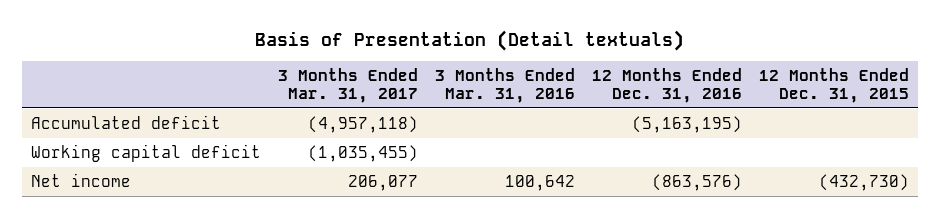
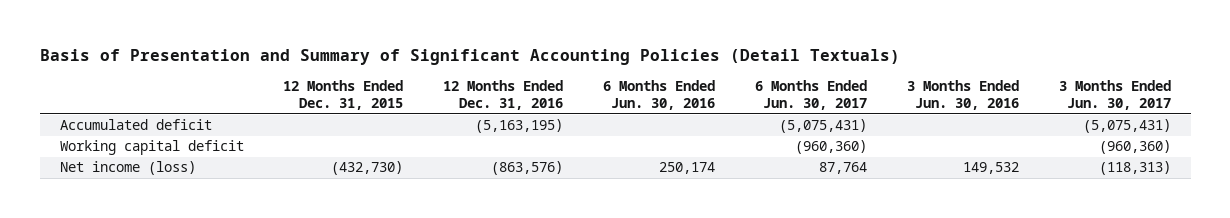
[255,30,685,52] Basis of Presentation (Detail textuals) -> [39,49,900,66] Basis of Presentation and Summary of Significant Accounting Policies (Detail Textuals)
[277,68,418,103] 3 Months Ended Mar. 31, 2017 -> none
[435,68,576,103] 3 Months Ended Mar. 31, 2016 -> none
none -> [603,79,716,111] 6 Months Ended Jun. 30, 2016
none -> [754,79,867,111] 6 Months Ended Jun. 30, 2017
none -> [906,79,1019,111] 3 Months Ended Jun. 30, 2016
none -> [1058,79,1171,111] 3 Months Ended Jun. 30, 2017
[30,172,131,187] Net income -> [59,161,196,176] Net income (loss)

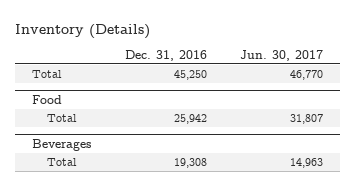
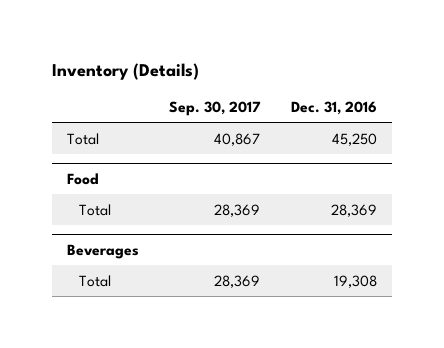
[240,49,324,61] Jun. 30, 2017 -> none
none -> [169,101,262,117] Sep. 30, 2017
[173,114,207,125] 25,942 -> [331,203,378,217] 28,369

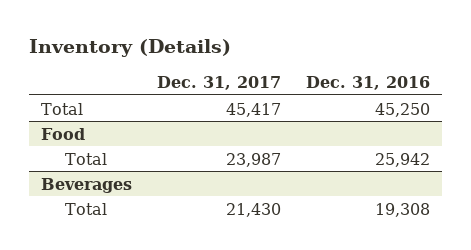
[169,101,262,117] Sep. 30, 2017 -> none
none -> [156,75,281,90] Dec. 31, 2017
[331,203,378,217] 28,369 -> [374,152,430,167] 25,942

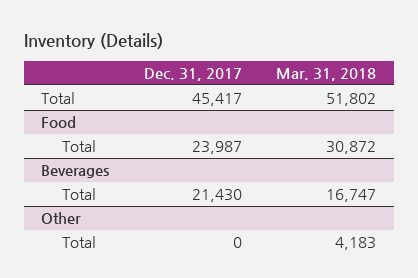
[305,75,430,90] Dec. 31, 2016 -> none
none -> [276,67,377,81] Mar. 31, 2018
none -> [41,212,82,225] Other
none -> [62,236,97,249] Total

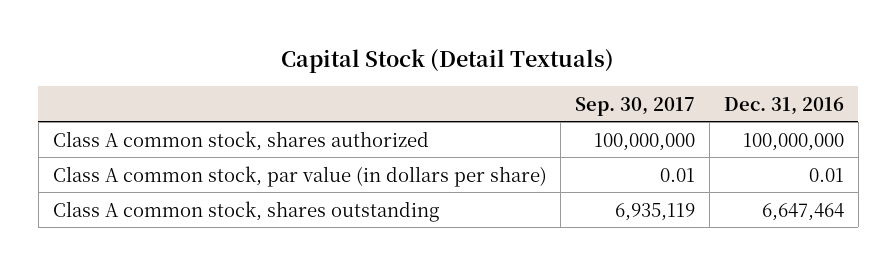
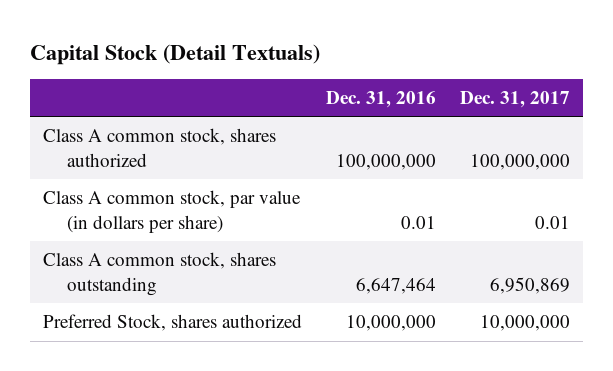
[575,96,696,116] Sep. 30, 2017 -> none
none -> [460,90,571,108] Dec. 31, 2017
none -> [42,314,302,332] Preferred Stock, shares authorized

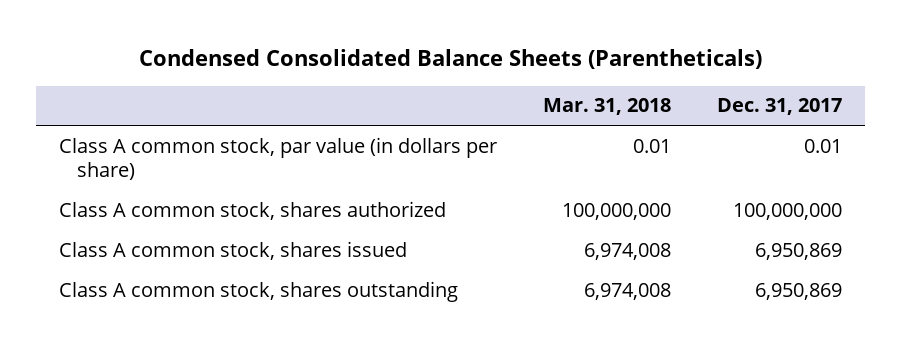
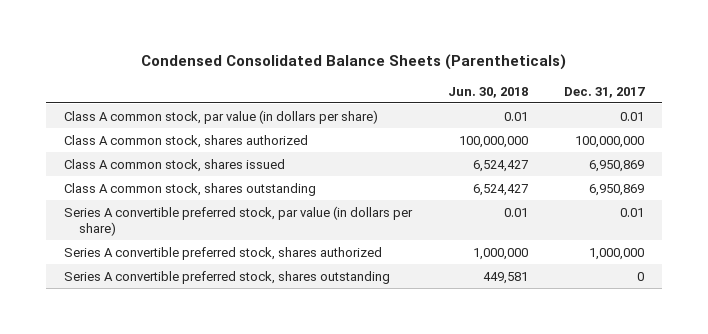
[543,98,672,116] Mar. 31, 2018 -> none
none -> [447,86,528,98] Jun. 30, 2018
none -> [63,205,413,237] Series A convertible preferred stock, par value (in dollars per share)
none -> [63,246,382,260] Series A convertible preferred stock, shares authorized
none -> [63,270,390,284] Series A convertible preferred stock, shares outstanding

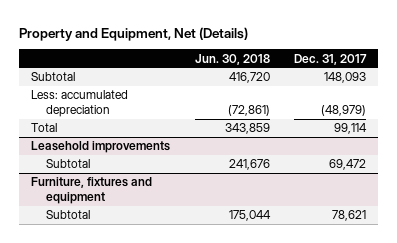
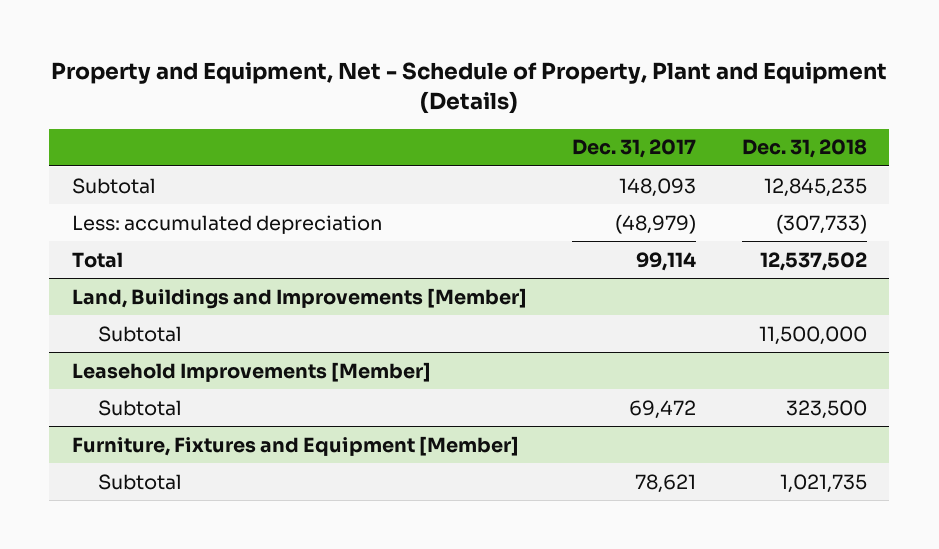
[19,26,249,41] Property and Equipment, Net (Details) -> [51,62,888,115] Property and Equipment, Net - Schedule of Property, Plant and Equipment (Details)
[194,53,270,65] Jun. 30, 2018 -> none
none -> [741,139,867,159] Dec. 31, 2018
none -> [71,287,527,309] Land, Buildings and Improvements [Member]
none -> [98,325,183,342] Subtotal
[31,141,171,154] Leasehold improvements -> [71,361,431,382] Leasehold Improvements [Member]
[31,177,153,204] Furniture, fixtures and equipment -> [71,435,519,456] Furniture, Fixtures and Equipment [Member]

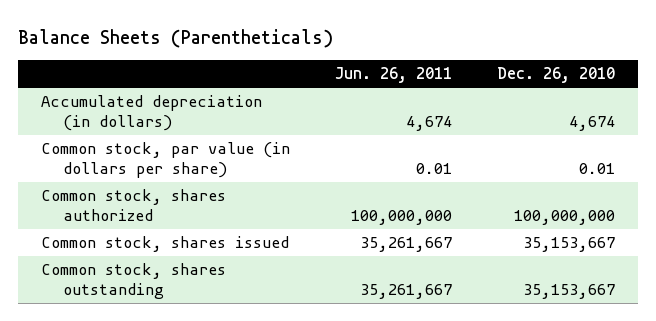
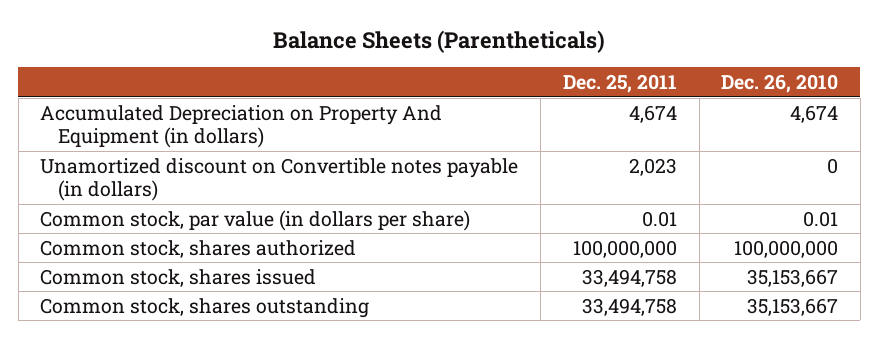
[335,67,453,84] Jun. 26, 2011 -> none
none -> [562,74,677,94] Dec. 25, 2011
[41,95,263,131] Accumulated depreciation (in dollars) -> [40,104,443,149] Accumulated Depreciation on Property And Equipment (in dollars)
none -> [40,157,519,202] Unamortized discount on Convertible notes payable (in dollars)

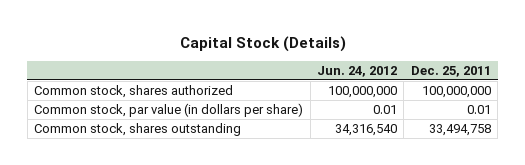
[273,30,606,54] Balance Sheets (Parentheticals) -> [179,35,346,52] Capital Stock (Details)
[721,74,839,94] Dec. 26, 2010 -> none
none -> [317,65,398,77] Jun. 24, 2012
[40,104,443,149] Accumulated Depreciation on Property And Equipment (in dollars) -> none
[40,157,519,202] Unamortized discount on Convertible notes payable (in dollars) -> none
[40,268,317,287] Common stock, shares issued -> none
[40,209,471,231] Common stock, par value (in dollars per share) -> [34,103,304,118] Common stock, par value (in dollars per share)

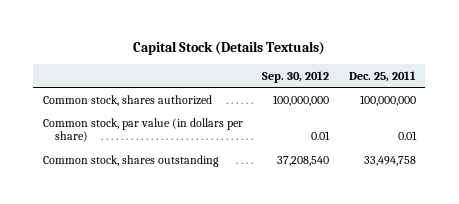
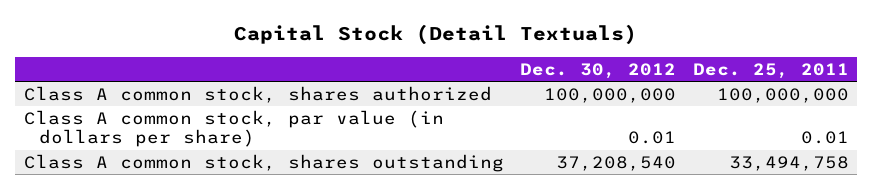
[133,41,326,56] Capital Stock (Details Textuals) -> [234,24,638,46] Capital Stock (Detail Textuals)
[262,70,330,83] Sep. 30, 2012 -> none
none -> [520,62,677,79] Dec. 30, 2012
[43,94,213,106] Common stock, shares authorized -> [23,85,492,103] Class A common stock, shares authorized
[43,117,244,143] Common stock, par value (in dollars per share) -> [23,109,444,148] Class A common stock, par value (in dollars per share)
[43,154,220,167] Common stock, shares outstanding -> [23,153,504,172] Class A common stock, shares outstanding

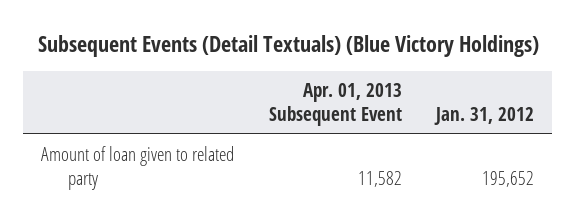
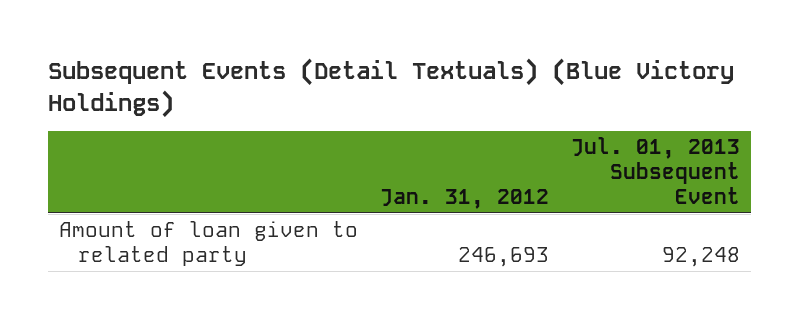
[268,83,402,127] Apr. 01, 2013 Subsequent Event -> none
none -> [570,137,740,205] Jul. 01, 2013 Subsequent Event
[482,170,535,187] 195,652 -> [457,246,549,267] 246,693

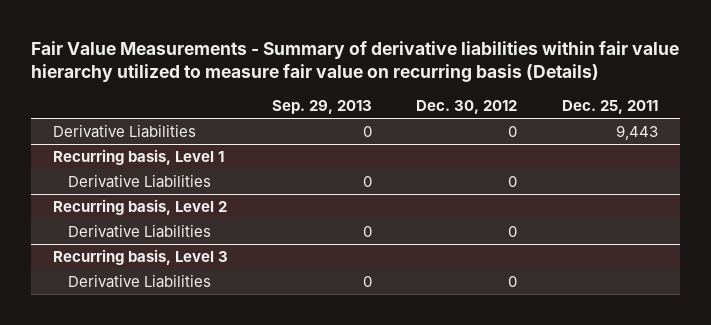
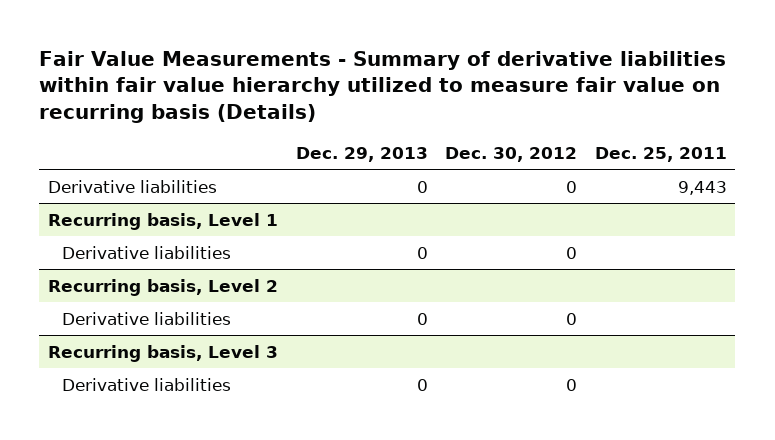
[272,100,373,115] Sep. 29, 2013 -> none
none -> [295,146,428,162] Dec. 29, 2013
[53,124,197,139] Derivative Liabilities -> [48,179,218,193] Derivative liabilities
[68,174,212,189] Derivative Liabilities -> [62,245,232,259] Derivative liabilities
[68,224,212,239] Derivative Liabilities -> [62,311,232,325] Derivative liabilities
[68,274,212,289] Derivative Liabilities -> [62,377,232,391] Derivative liabilities

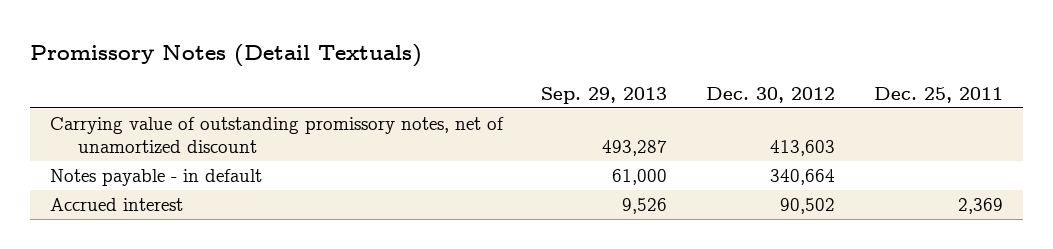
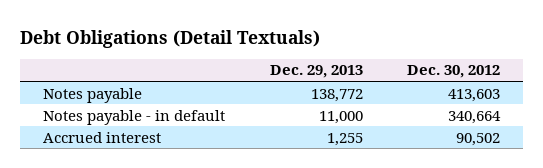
[30,43,423,67] Promissory Notes (Detail Textuals) -> [20,29,321,48] Debt Obligations (Detail Textuals)
[541,86,668,104] Sep. 29, 2013 -> none
[874,86,1004,103] Dec. 25, 2011 -> none
none -> [269,65,363,79] Dec. 29, 2013
[49,117,504,154] Carrying value of outstanding promissory notes, net of unamortized discount -> [42,87,142,103] Notes payable

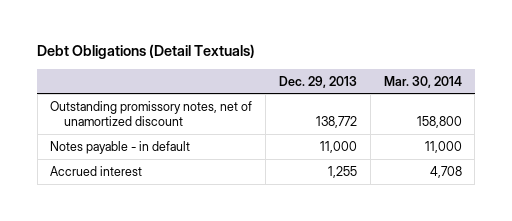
[407,65,501,79] Dec. 30, 2012 -> none
none -> [383,75,462,88] Mar. 30, 2014
[42,87,142,103] Notes payable -> [50,100,253,127] Outstanding promissory notes, net of unamortized discount

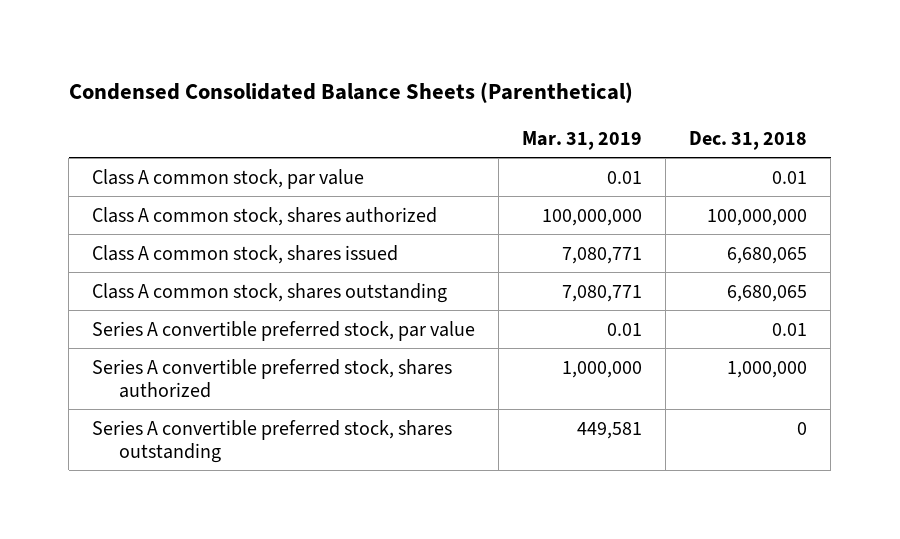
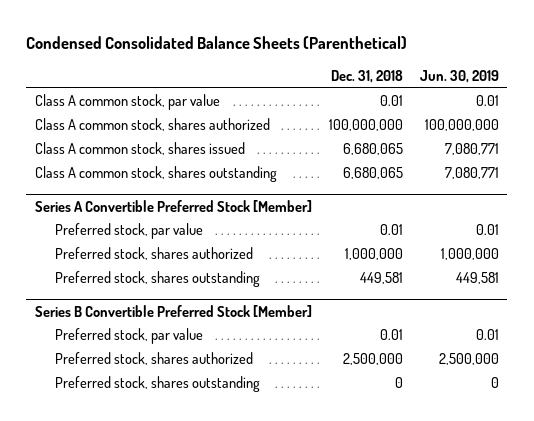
[522,130,643,150] Mar. 31, 2019 -> none
none -> [419,69,499,83] Jun. 30, 2019
none -> [34,199,312,212] Series A Convertible Preferred Stock [Member]
[92,320,476,341] Series A convertible preferred stock, par value -> [54,223,203,240] Preferred stock, par value
[92,358,453,398] Series A convertible preferred stock, shares authorized -> [54,247,253,261] Preferred stock, shares authorized
[92,419,453,463] Series A convertible preferred stock, shares outstanding -> [54,271,260,288] Preferred stock, shares outstanding
[797,421,808,435] 0 -> [359,272,403,285] 449,581
none -> [34,304,312,317] Series B Convertible Preferred Stock [Member]
none -> [54,328,203,345] Preferred stock, par value
none -> [54,352,253,366] Preferred stock, shares authorized
none -> [54,376,260,393] Preferred stock, shares outstanding

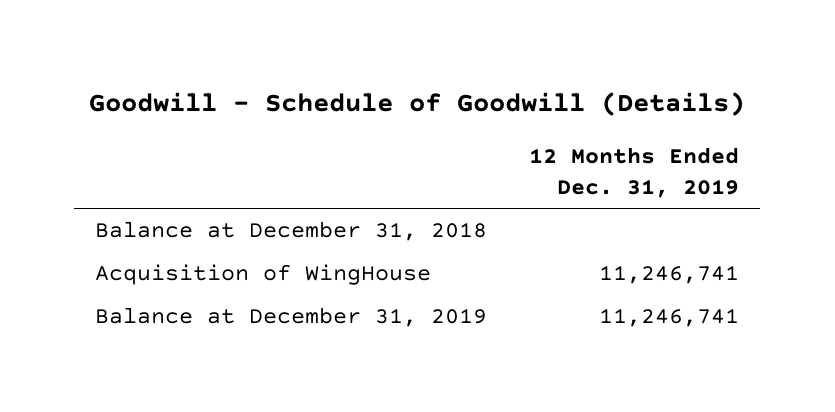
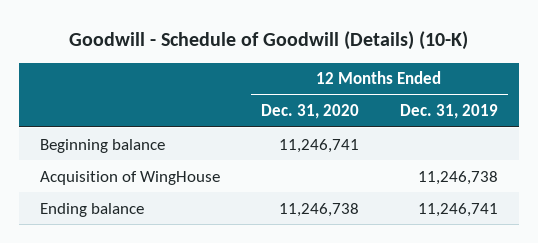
[89,92,746,117] Goodwill - Schedule of Goodwill (Details) -> [68,30,468,50] Goodwill - Schedule of Goodwill (Details) (10-K)
none -> [260,104,359,120] Dec. 31, 2020
[95,221,488,242] Balance at December 31, 2018 -> [39,138,165,153] Beginning balance
[599,265,740,285] 11,246,741 -> [418,170,499,185] 11,246,738
[95,307,488,328] Balance at December 31, 2019 -> [39,202,144,217] Ending balance

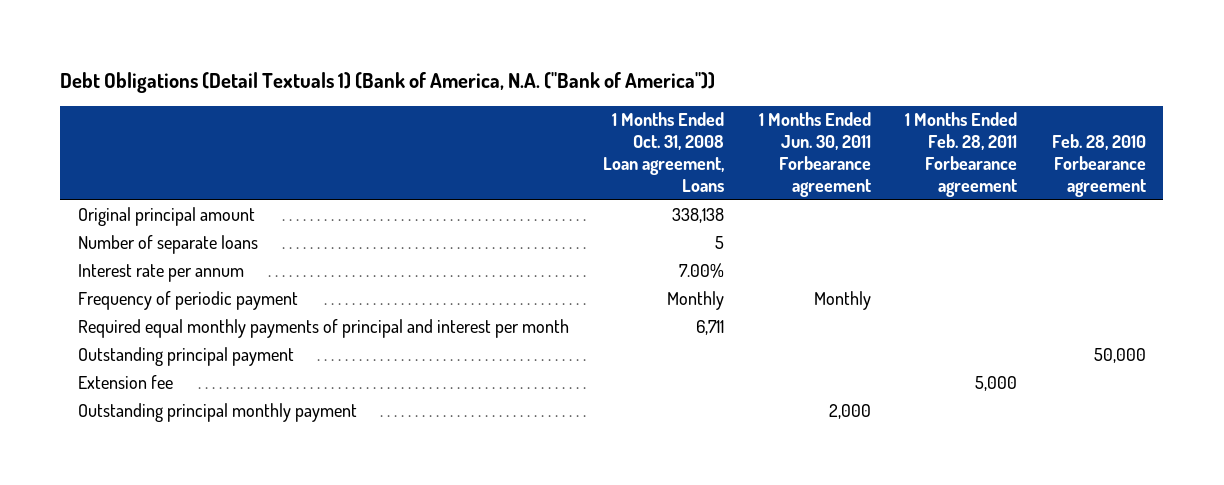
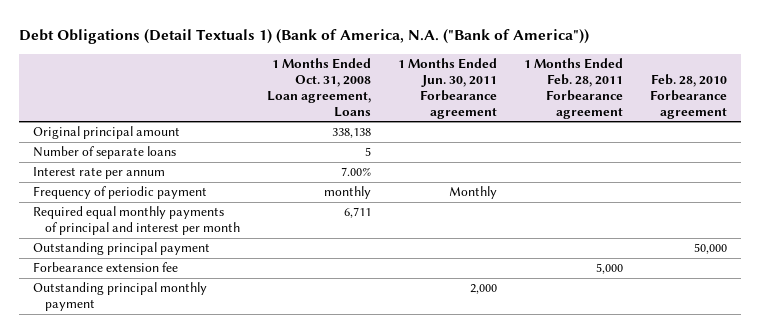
[667,291,725,311] Monthly -> [324,186,372,200] monthly
[77,375,173,390] Extension fee -> [32,262,178,273] Forbearance extension fee

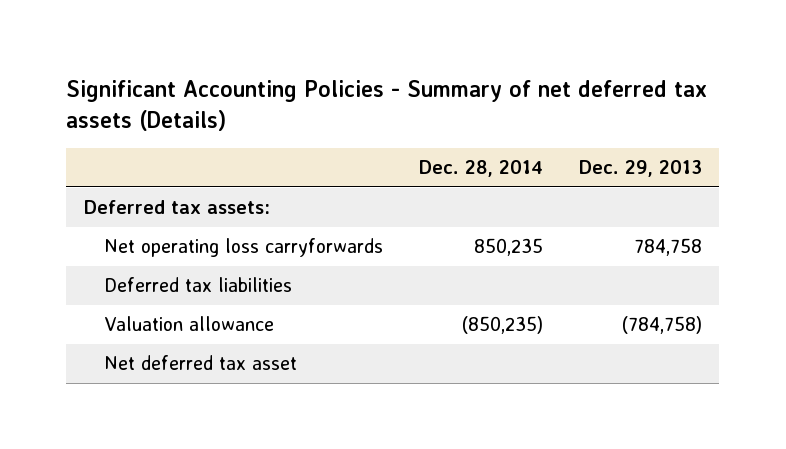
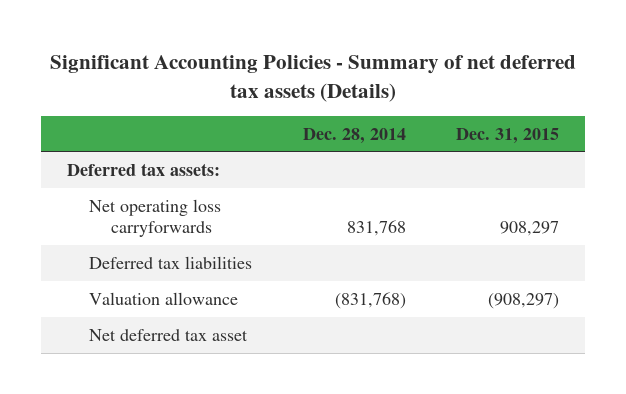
[578,160,702,178] Dec. 29, 2013 -> none
none -> [456,127,560,144] Dec. 31, 2015
[473,238,543,257] 850,235 -> [346,220,406,237] 831,768
[461,316,543,335] (850,235) -> [334,291,406,309] (831,768)

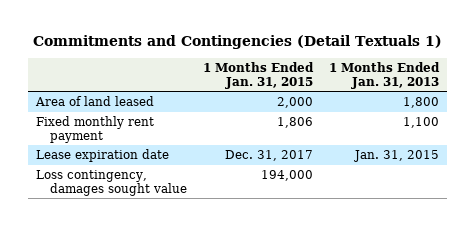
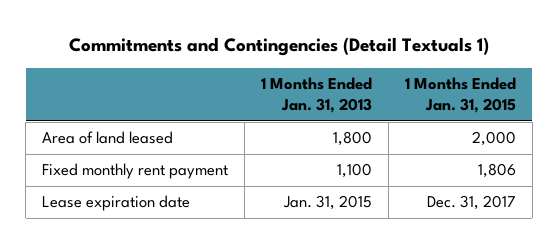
[35,170,188,196] Loss contingency, damages sought value -> none

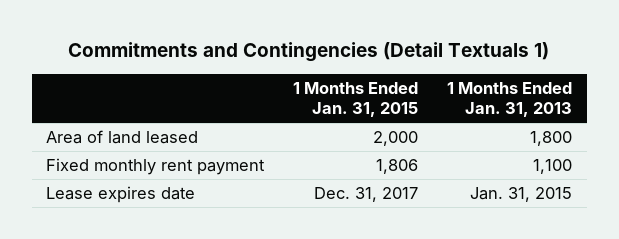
[42,195,191,212] Lease expiration date -> [46,185,196,203] Lease expires date

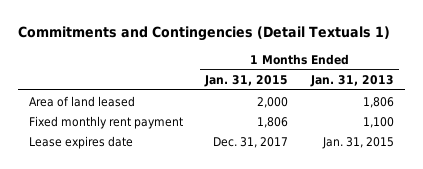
[530,130,573,146] 1,800 -> [362,96,394,108] 1,806

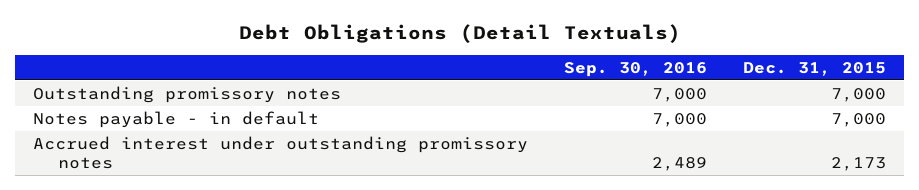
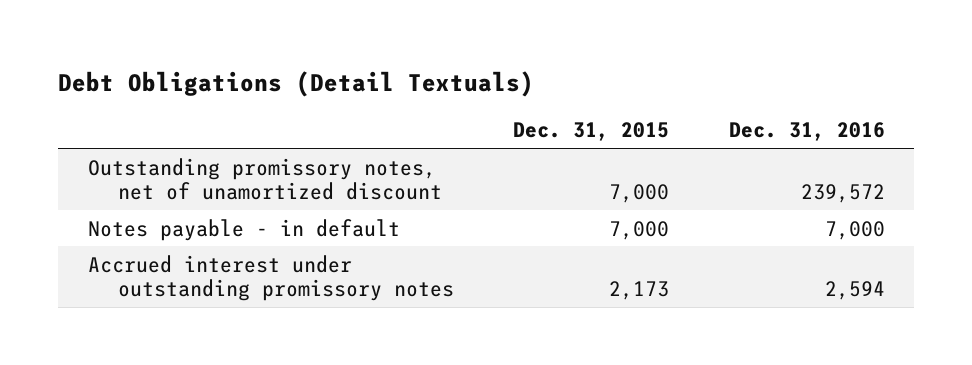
[564,61,708,77] Sep. 30, 2016 -> none
none -> [728,122,885,142] Dec. 31, 2016
[33,86,342,104] Outstanding promissory notes -> [87,157,442,200] Outstanding promissory notes, net of unamortized discount

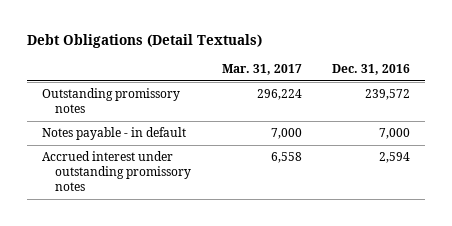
[513,122,670,142] Dec. 31, 2015 -> none
none -> [221,64,302,76] Mar. 31, 2017
[87,157,442,200] Outstanding promissory notes, net of unamortized discount -> [42,88,181,114] Outstanding promissory notes

